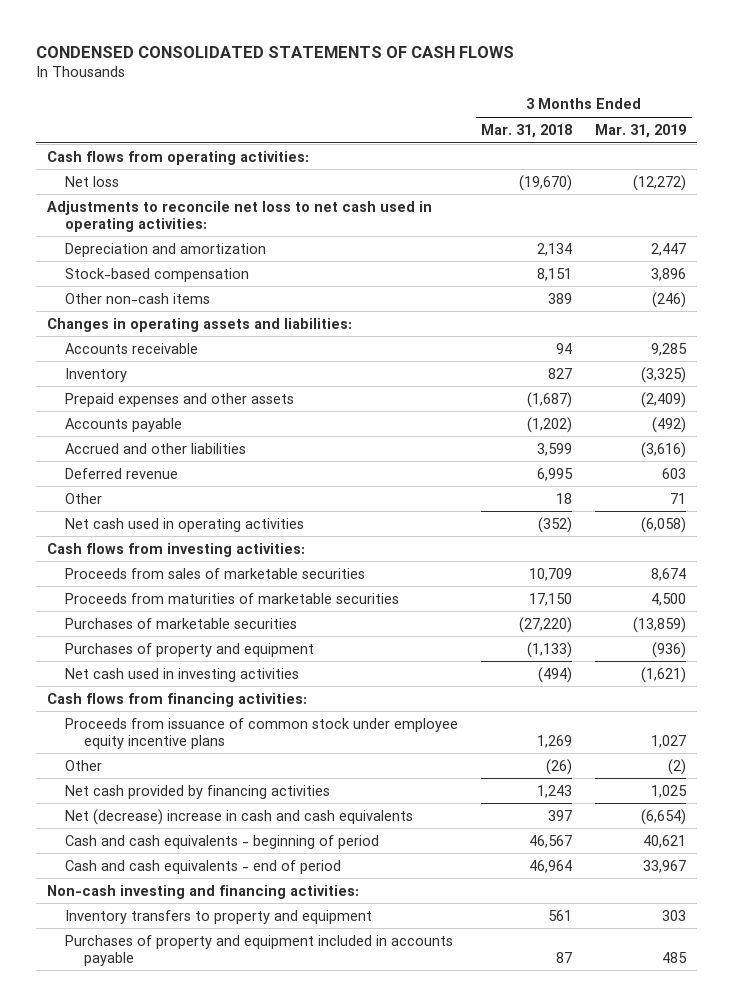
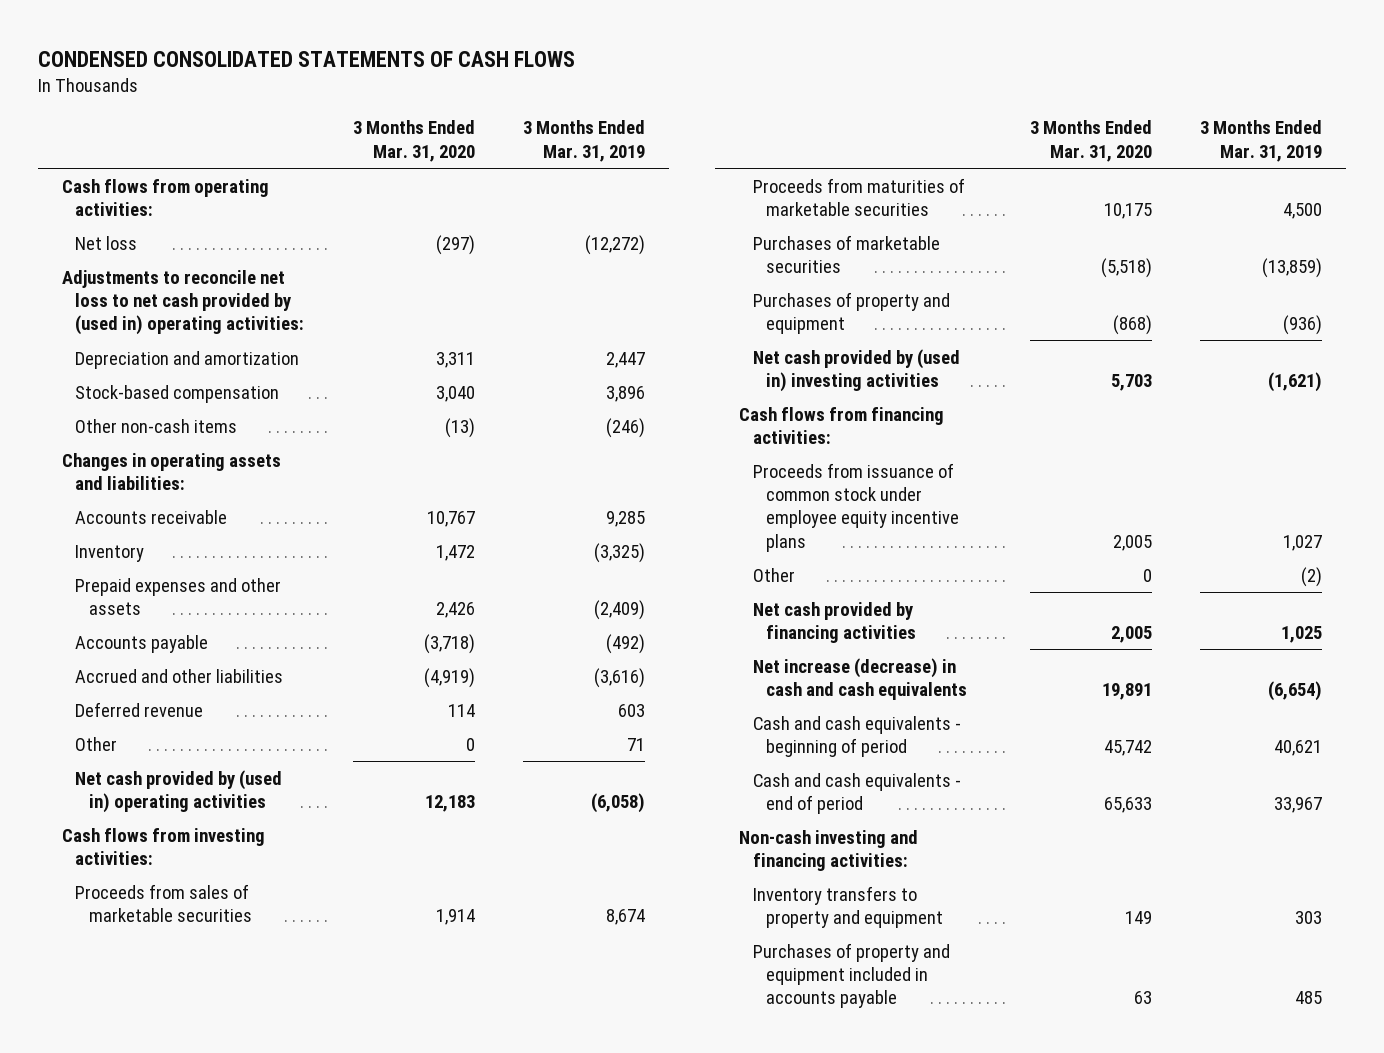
[481,123,573,138] Mar. 31, 2018 -> none
none -> [352,120,475,162] 3 Months Ended Mar. 31, 2020
[47,200,433,232] Adjustments to reconcile net loss to net cash used in operating activities: -> [62,269,305,336] Adjustments to reconcile net loss to net cash provided by (used in) operating activities:
[65,517,305,532] Net cash used in operating activities -> [75,769,283,813] Net cash provided by (used in) operating activities
[65,667,300,682] Net cash used in investing activities -> [752,348,960,392] Net cash provided by (used in) investing activities
[65,808,414,825] Net (decrease) increase in cash and cash equivalents -> [752,657,968,700] Net increase (decrease) in cash and cash equivalents

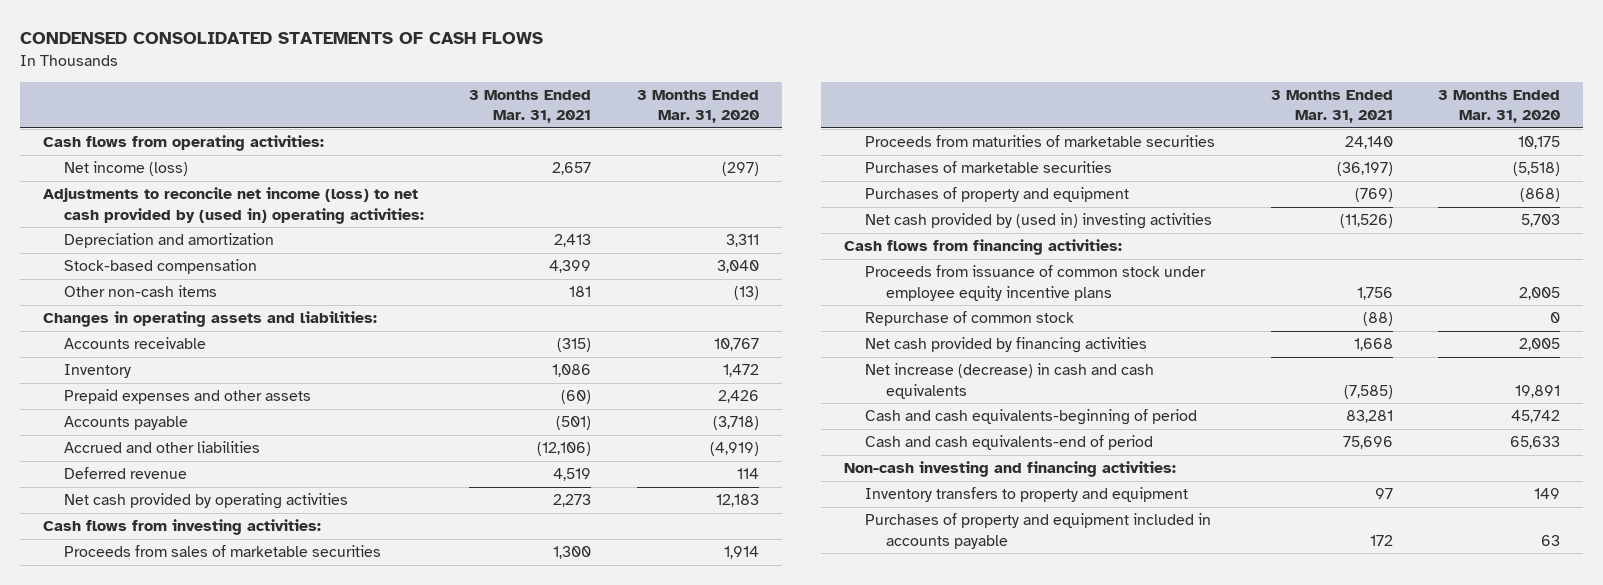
[522,120,645,162] 3 Months Ended Mar. 31, 2019 -> none
none -> [469,89,592,124] 3 Months Ended Mar. 31, 2021
[75,235,138,250] Net loss -> [63,161,188,177] Net income (loss)
[62,269,305,336] Adjustments to reconcile net loss to net cash provided by (used in) operating activities: -> [42,187,424,224] Adjustments to reconcile net income (loss) to net cash provided by (used in) operating activities:
[75,736,118,751] Other -> none
[75,769,283,813] Net cash provided by (used in) operating activities -> [63,493,348,510] Net cash provided by operating activities
[752,567,795,582] Other -> none
none -> [865,311,1075,327] Repurchase of common stock
[752,715,961,757] Cash and cash equivalents - beginning of period -> [865,409,1198,426] Cash and cash equivalents-beginning of period
[752,772,961,814] Cash and cash equivalents - end of period -> [865,435,1154,451] Cash and cash equivalents-end of period

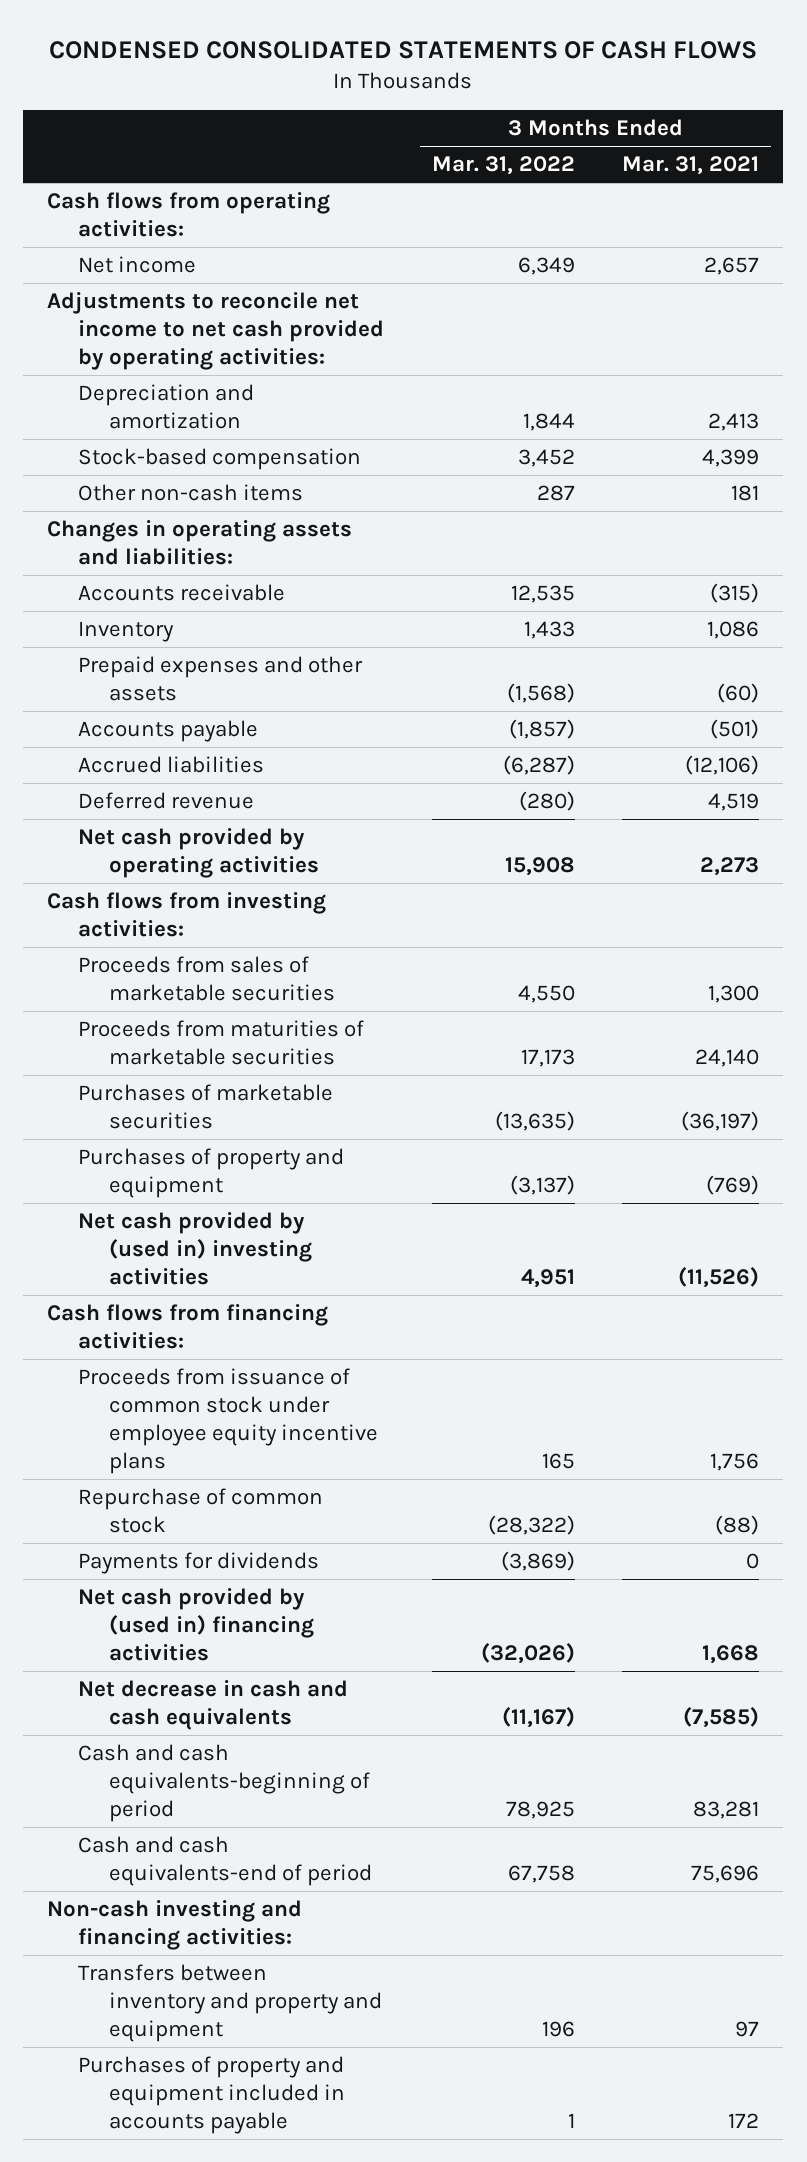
[636,89,759,124] 3 Months Ended Mar. 31, 2020 -> none
none -> [431,156,575,176] Mar. 31, 2022
[63,161,188,177] Net income (loss) -> [78,255,197,273] Net income
[42,187,424,224] Adjustments to reconcile net income (loss) to net cash provided by (used in) operating activities: -> [47,291,385,371] Adjustments to reconcile net income to net cash provided by operating activities:
[63,441,260,454] Accrued and other liabilities -> [78,755,265,773] Accrued liabilities
none -> [78,1551,320,1574] Payments for dividends
[865,337,1148,354] Net cash provided by financing activities -> [78,1587,314,1662] Net cash provided by (used in) financing activities
[865,363,1155,399] Net increase (decrease) in cash and cash equivalents -> [78,1679,349,1731] Net decrease in cash and cash equivalents
[865,487,1189,503] Inventory transfers to property and equipment -> [78,1963,382,2043] Transfers between inventory and property and equipment

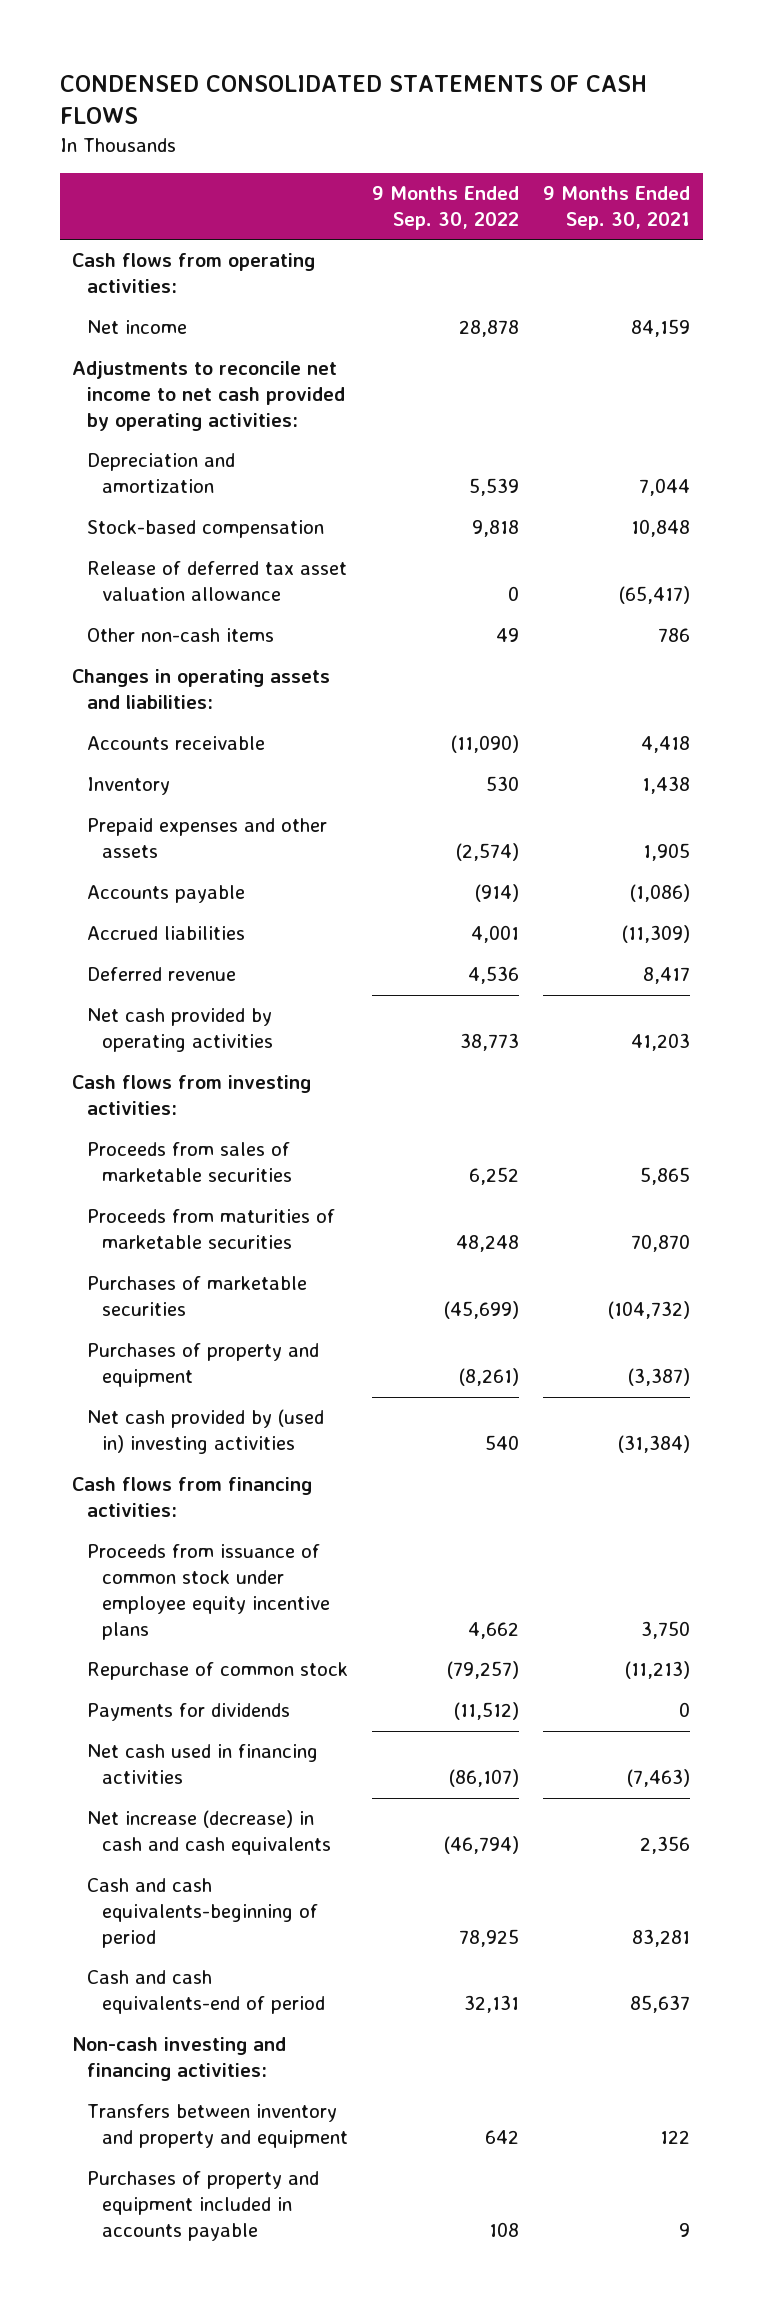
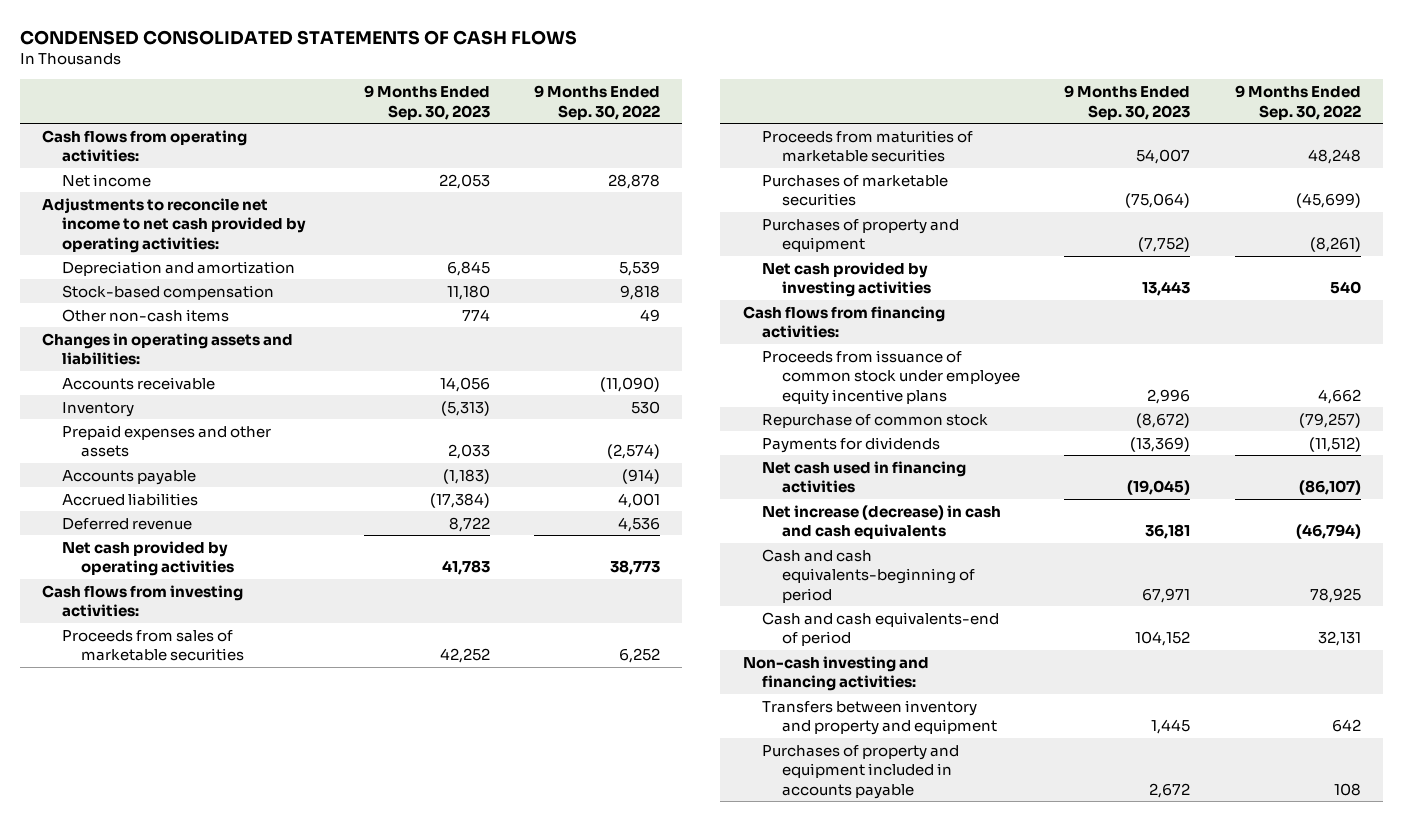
[543,186,691,231] 9 Months Ended Sep. 30, 2021 -> none
none -> [363,85,490,120] 9 Months Ended Sep. 30, 2023
[87,561,348,602] Release of deferred tax asset valuation allowance -> none
[87,1409,325,1455] Net cash provided by (used in) investing activities -> [762,261,931,298] Net cash provided by investing activities

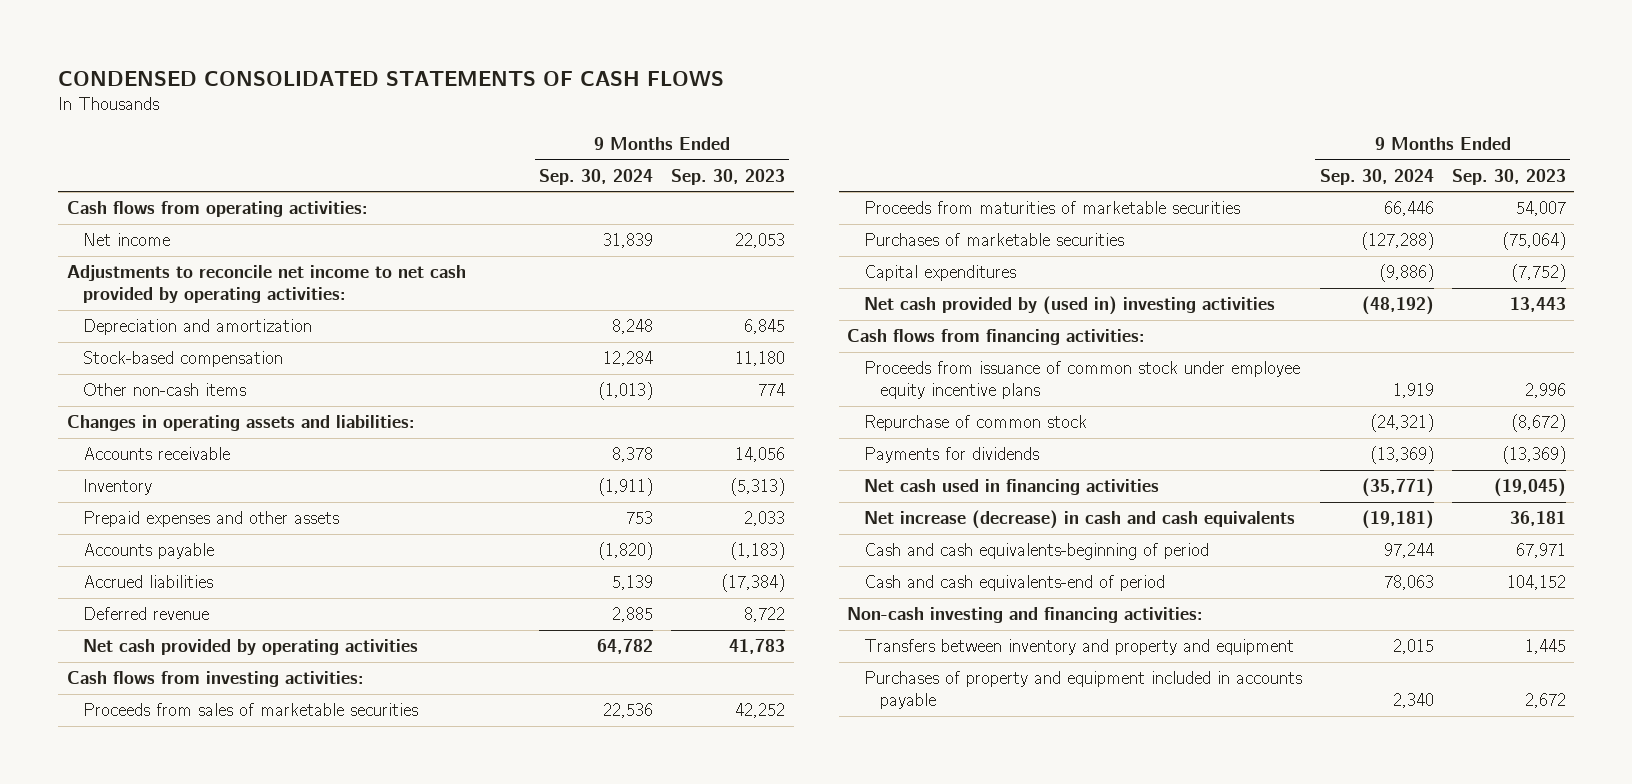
[534,85,661,120] 9 Months Ended Sep. 30, 2022 -> none
none -> [539,168,654,185] Sep. 30, 2024
[762,218,960,253] Purchases of property and equipment -> [863,265,1016,282] Capital expenditures
[762,261,931,298] Net cash provided by investing activities -> [863,296,1275,316] Net cash provided by (used in) investing activities

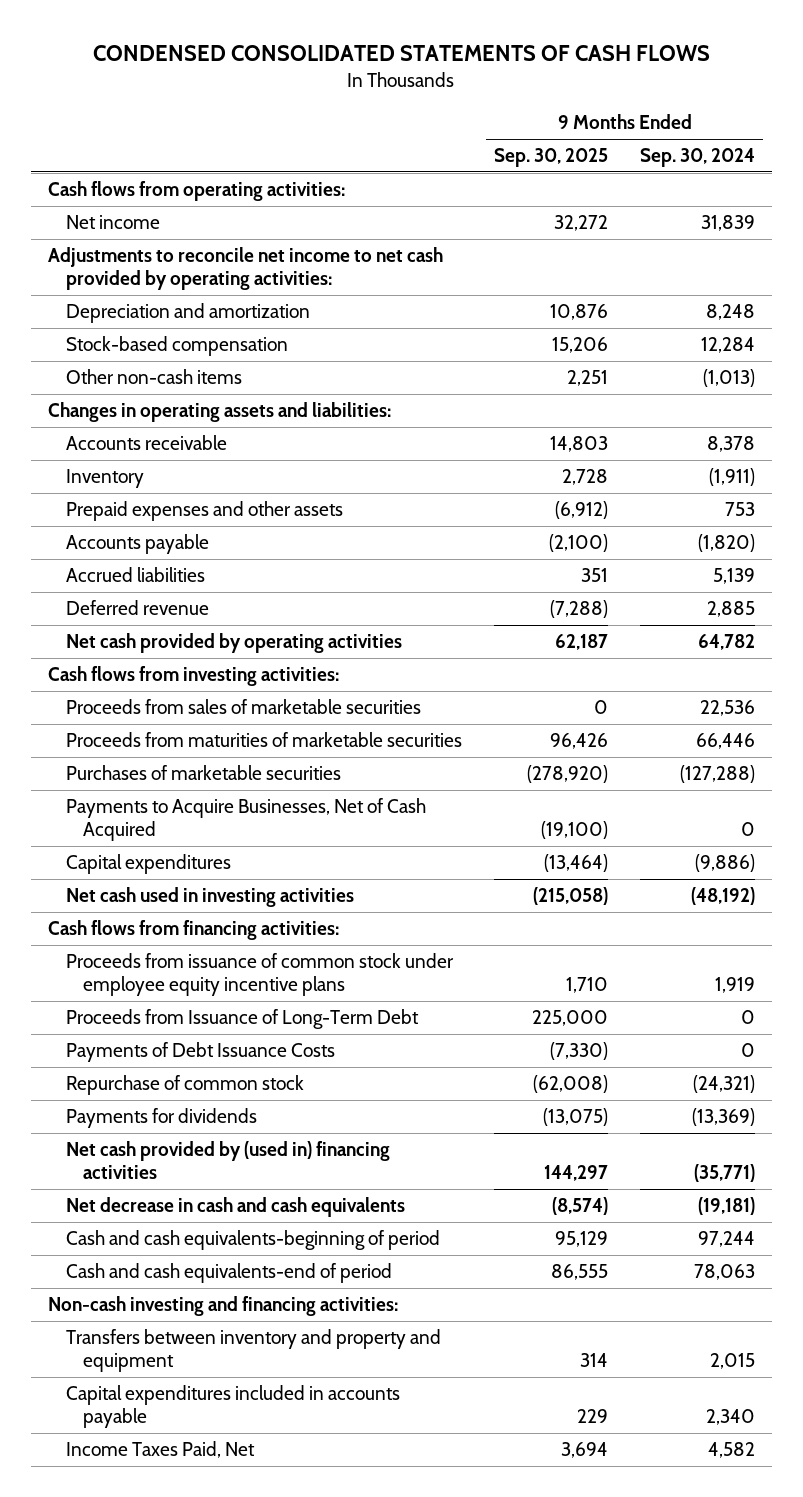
[670,168,785,185] Sep. 30, 2023 -> none
none -> [493,148,608,168] Sep. 30, 2025
none -> [65,798,426,842] Payments to Acquire Businesses, Net of Cash Acquired
[863,296,1275,316] Net cash provided by (used in) investing activities -> [65,887,354,908] Net cash used in investing activities
none -> [65,1009,419,1030] Proceeds from Issuance of Long-Term Debt
none -> [65,1042,335,1063] Payments of Debt Issuance Costs
[863,479,1159,496] Net cash used in financing activities -> [65,1141,390,1180] Net cash provided by (used in) financing activities
[863,510,1295,530] Net increase (decrease) in cash and cash equivalents -> [65,1197,405,1218] Net decrease in cash and cash equivalents
[863,671,1302,710] Purchases of property and equipment included in accounts payable -> [65,1385,400,1429] Capital expenditures included in accounts payable
none -> [65,1441,255,1459] Income Taxes Paid, Net

